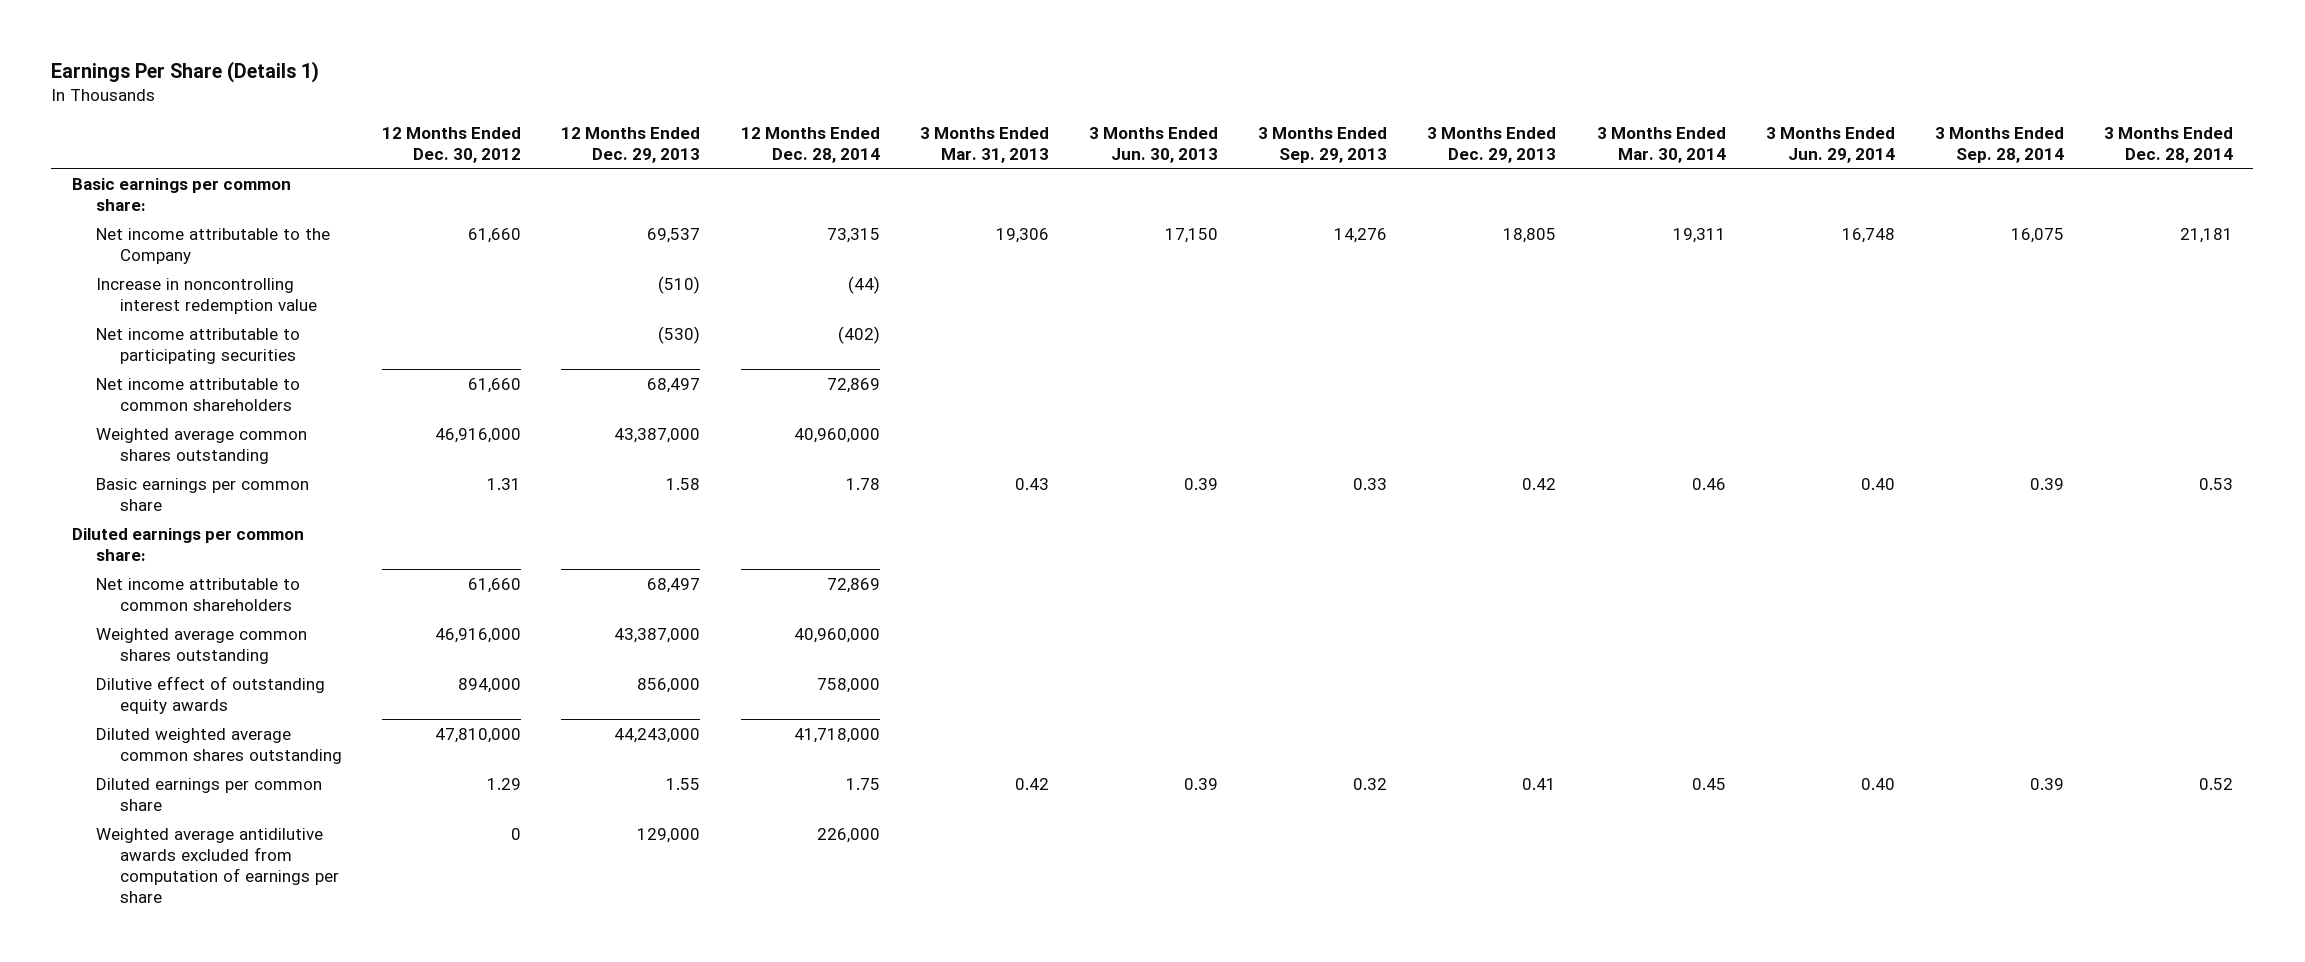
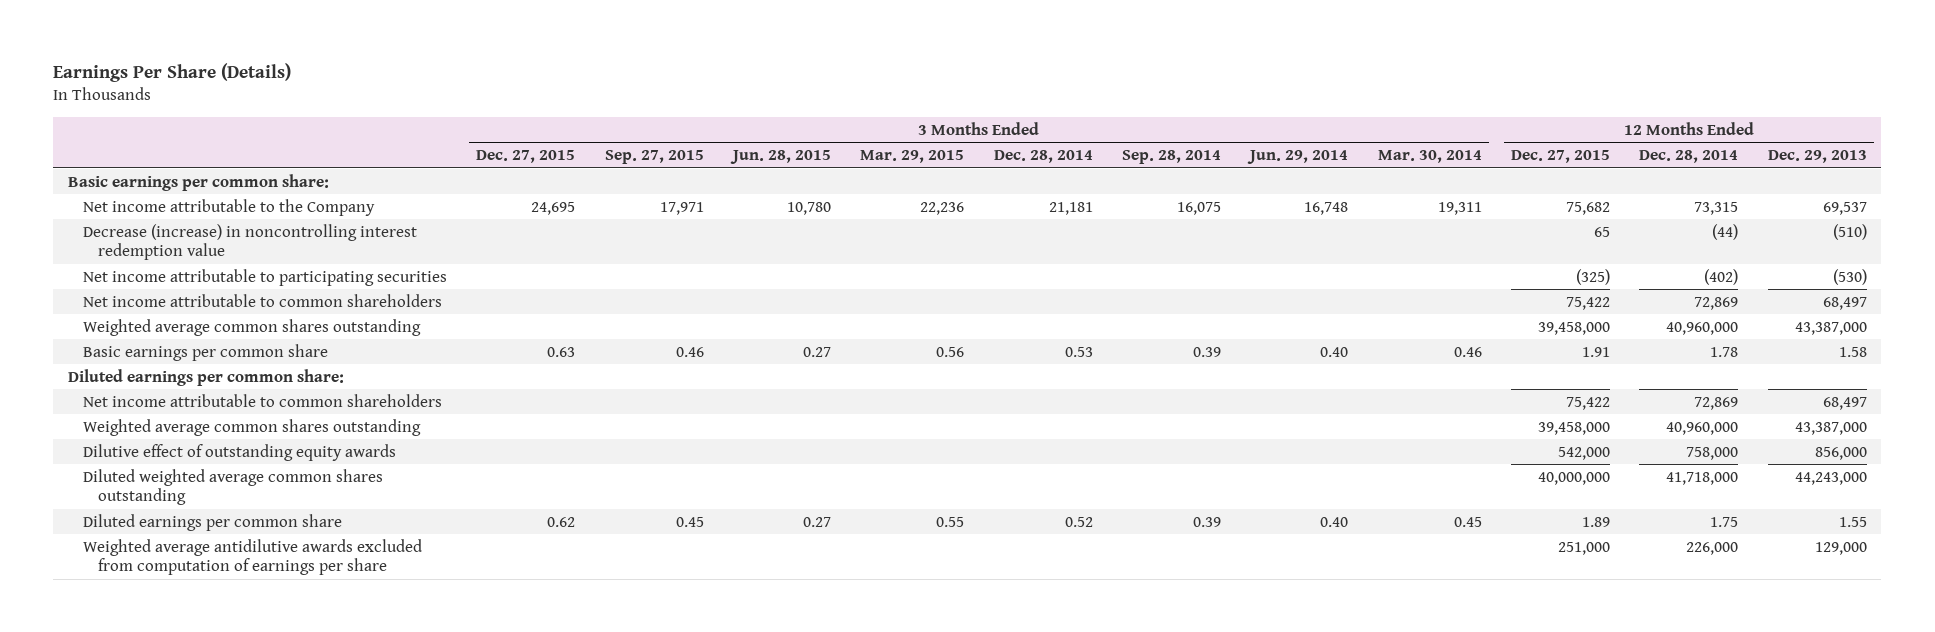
[51,60,320,83] Earnings Per Share (Details 1) -> [53,63,292,83] Earnings Per Share (Details)
[382,126,522,163] 12 Months Ended Dec. 30, 2012 -> none
[919,126,1049,163] 3 Months Ended Mar. 31, 2013 -> none
[1089,126,1219,163] 3 Months Ended Jun. 30, 2013 -> none
[1258,126,1388,163] 3 Months Ended Sep. 29, 2013 -> none
[1427,126,1557,163] 3 Months Ended Dec. 29, 2013 -> none
none -> [476,149,576,163] Dec. 27, 2015
none -> [604,149,704,164] Sep. 27, 2015
none -> [730,149,832,164] Jun. 28, 2015
none -> [860,149,965,163] Mar. 29, 2015
none -> [1511,149,1611,163] Dec. 27, 2015
[95,277,317,314] Increase in noncontrolling interest redemption value -> [83,223,418,261] Decrease (increase) in noncontrolling interest redemption value

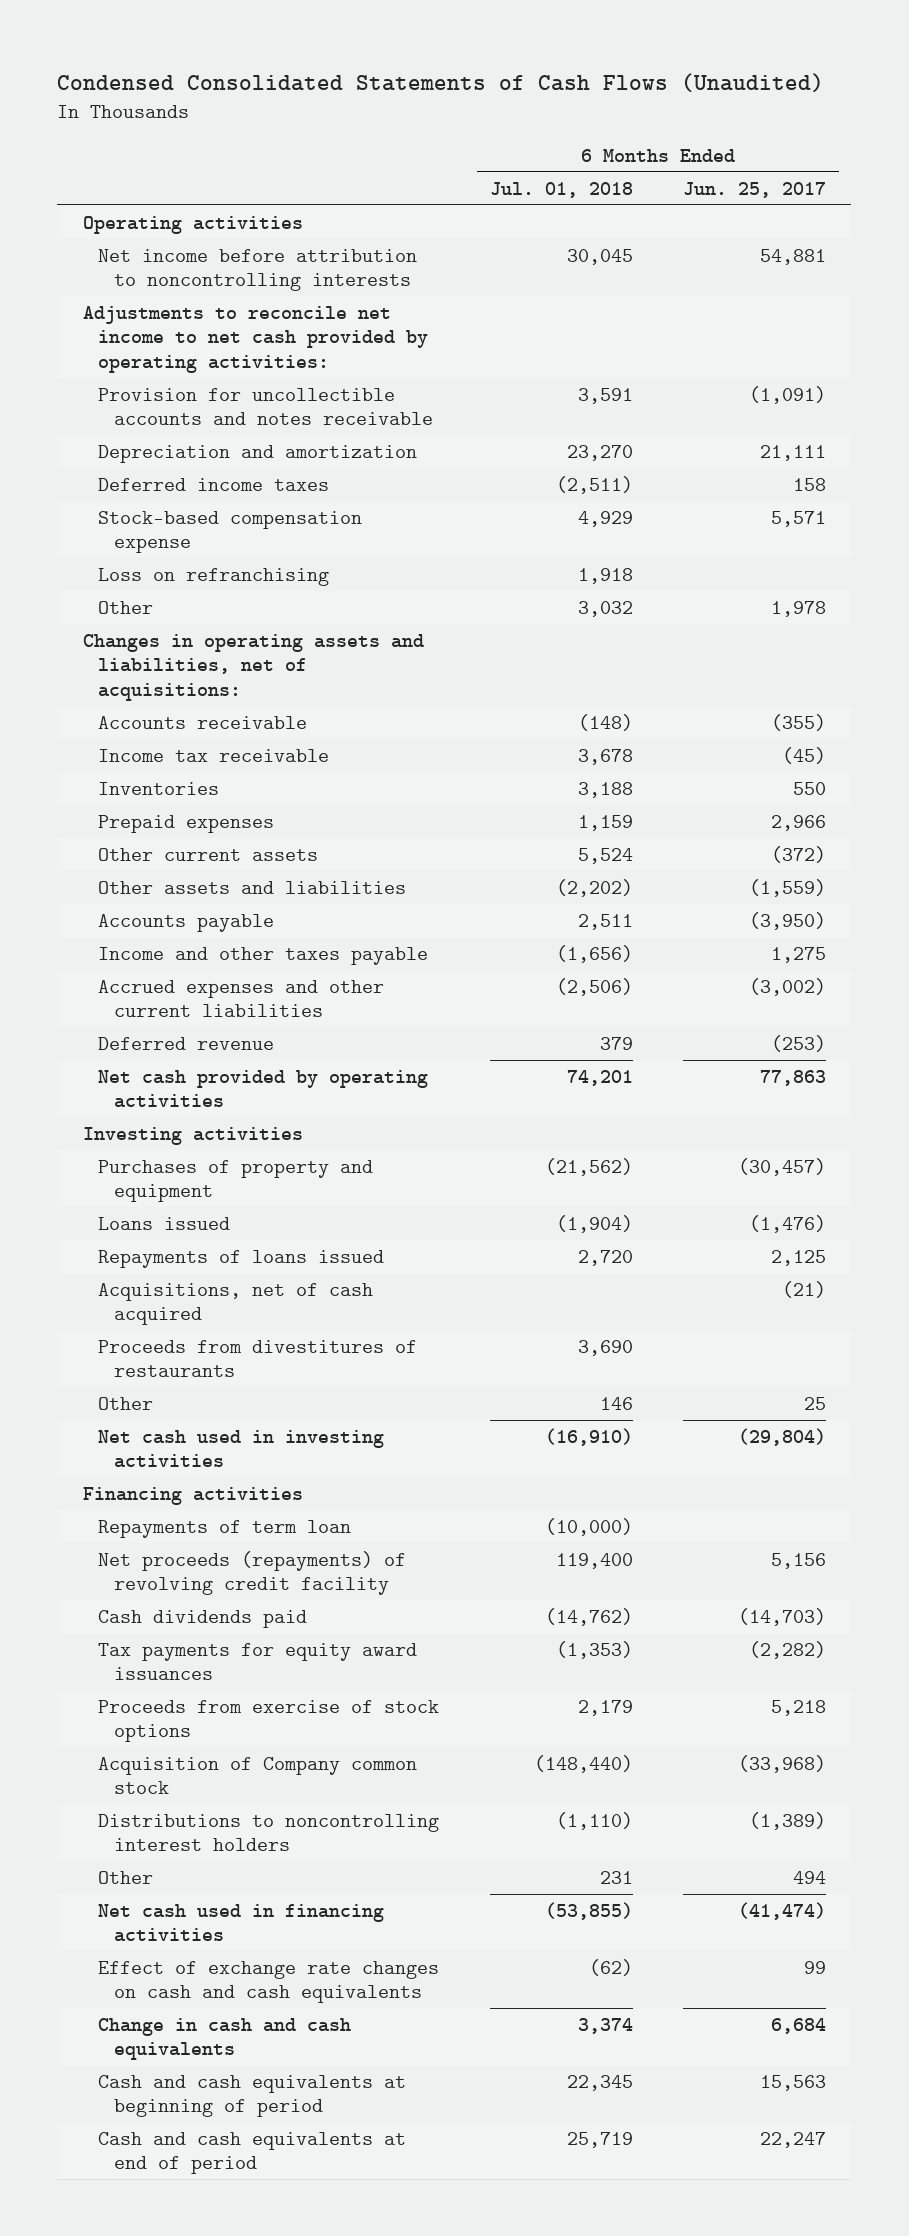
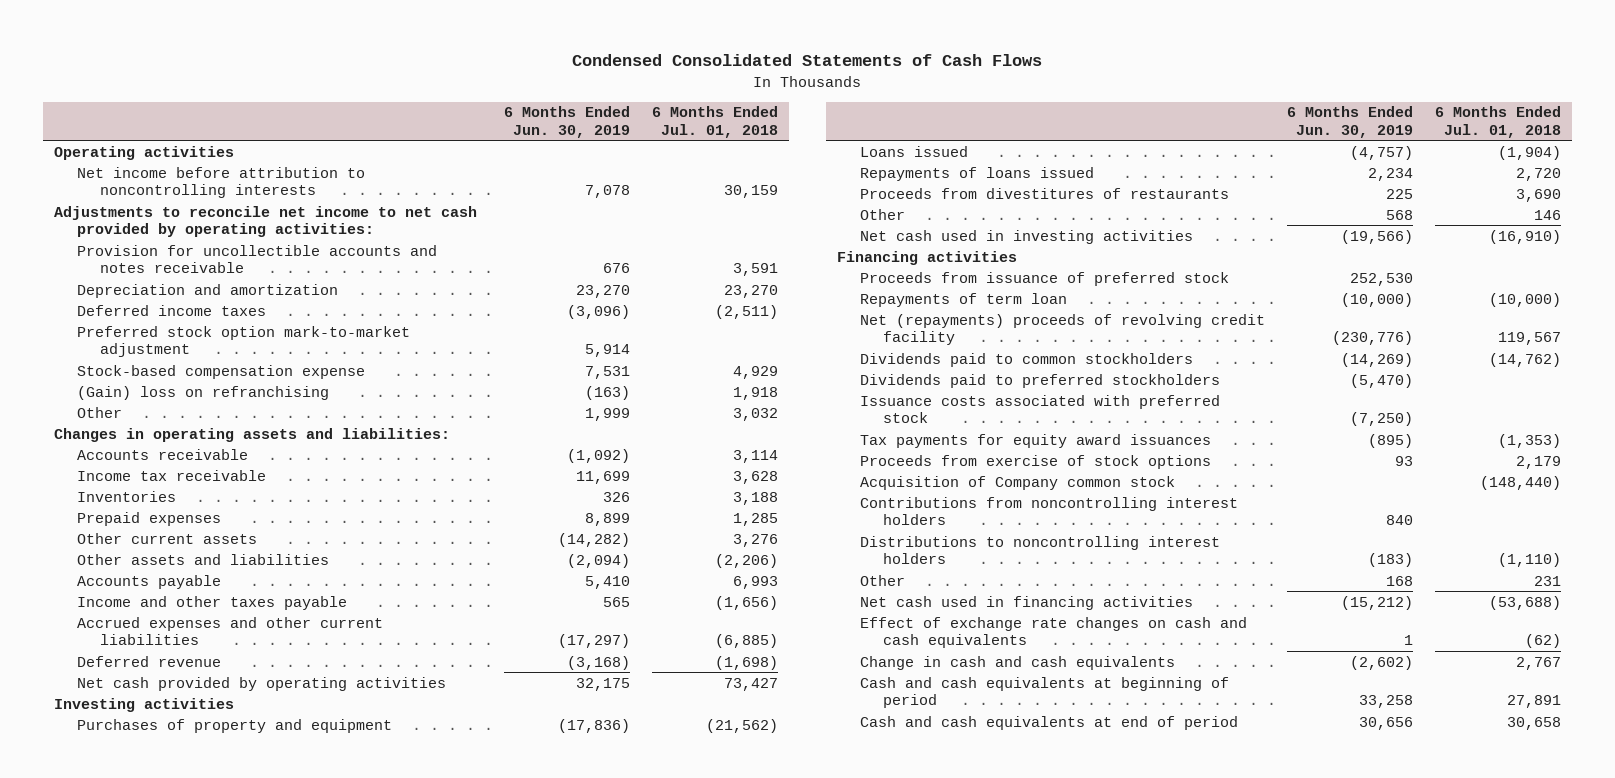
[57,72,825,92] Condensed Consolidated Statements of Cash Flows (Unaudited) -> [572,54,1043,67] Condensed Consolidated Statements of Cash Flows
[683,181,827,198] Jun. 25, 2017 -> none
none -> [503,106,630,138] 6 Months Ended Jun. 30, 2019
[566,248,633,265] 30,045 -> [723,184,778,198] 30,159
none -> [76,325,410,357] Preferred stock option mark-to-market adjustment
[98,567,330,586] Loss on refranchising -> [76,385,329,400] (Gain) loss on refranchising
[82,633,424,701] Changes in operating assets and liabilities, net of acquisitions: -> [54,427,451,442] Changes in operating assets and liabilities:
[577,713,633,731] (148) -> [732,449,778,463] 3,114
[577,748,633,765] 3,678 -> [732,470,778,484] 3,628
[577,814,633,831] 1,159 -> [732,512,778,526] 1,285
[577,847,633,864] 5,524 -> [732,533,778,547] 3,276
[555,878,633,897] (2,202) -> [714,553,778,568] (2,206)
[577,913,633,930] 2,511 -> [732,575,778,589] 6,993
[555,977,633,996] (2,506) -> [714,633,778,648] (6,885)
[599,1036,633,1050] 379 -> [714,655,778,670] (1,698)
[566,1069,633,1086] 74,201 -> [723,677,778,691] 73,427
[98,1282,374,1326] Acquisitions, net of cash acquired -> none
none -> [859,271,1229,286] Proceeds from issuance of preferred stock
[98,1550,407,1596] Net proceeds (repayments) of revolving credit facility -> [859,313,1265,345] Net (repayments) proceeds of revolving credit facility
[555,1552,633,1569] 119,400 -> [1497,331,1561,345] 119,567
[98,1609,308,1628] Cash dividends paid -> [859,352,1193,367] Dividends paid to common stockholders
none -> [859,373,1220,388] Dividends paid to preferred stockholders
none -> [859,394,1220,423] Issuance costs associated with preferred stock
none -> [859,496,1238,525] Contributions from noncontrolling interest holders
[544,1901,633,1920] (53,855) -> [1488,595,1561,610] (53,688)
[577,2017,633,2034] 3,374 -> [1515,656,1561,670] 2,767
[566,2074,633,2091] 22,345 -> [1506,694,1561,708] 27,891
[566,2131,633,2148] 25,719 -> [1506,716,1561,730] 30,658

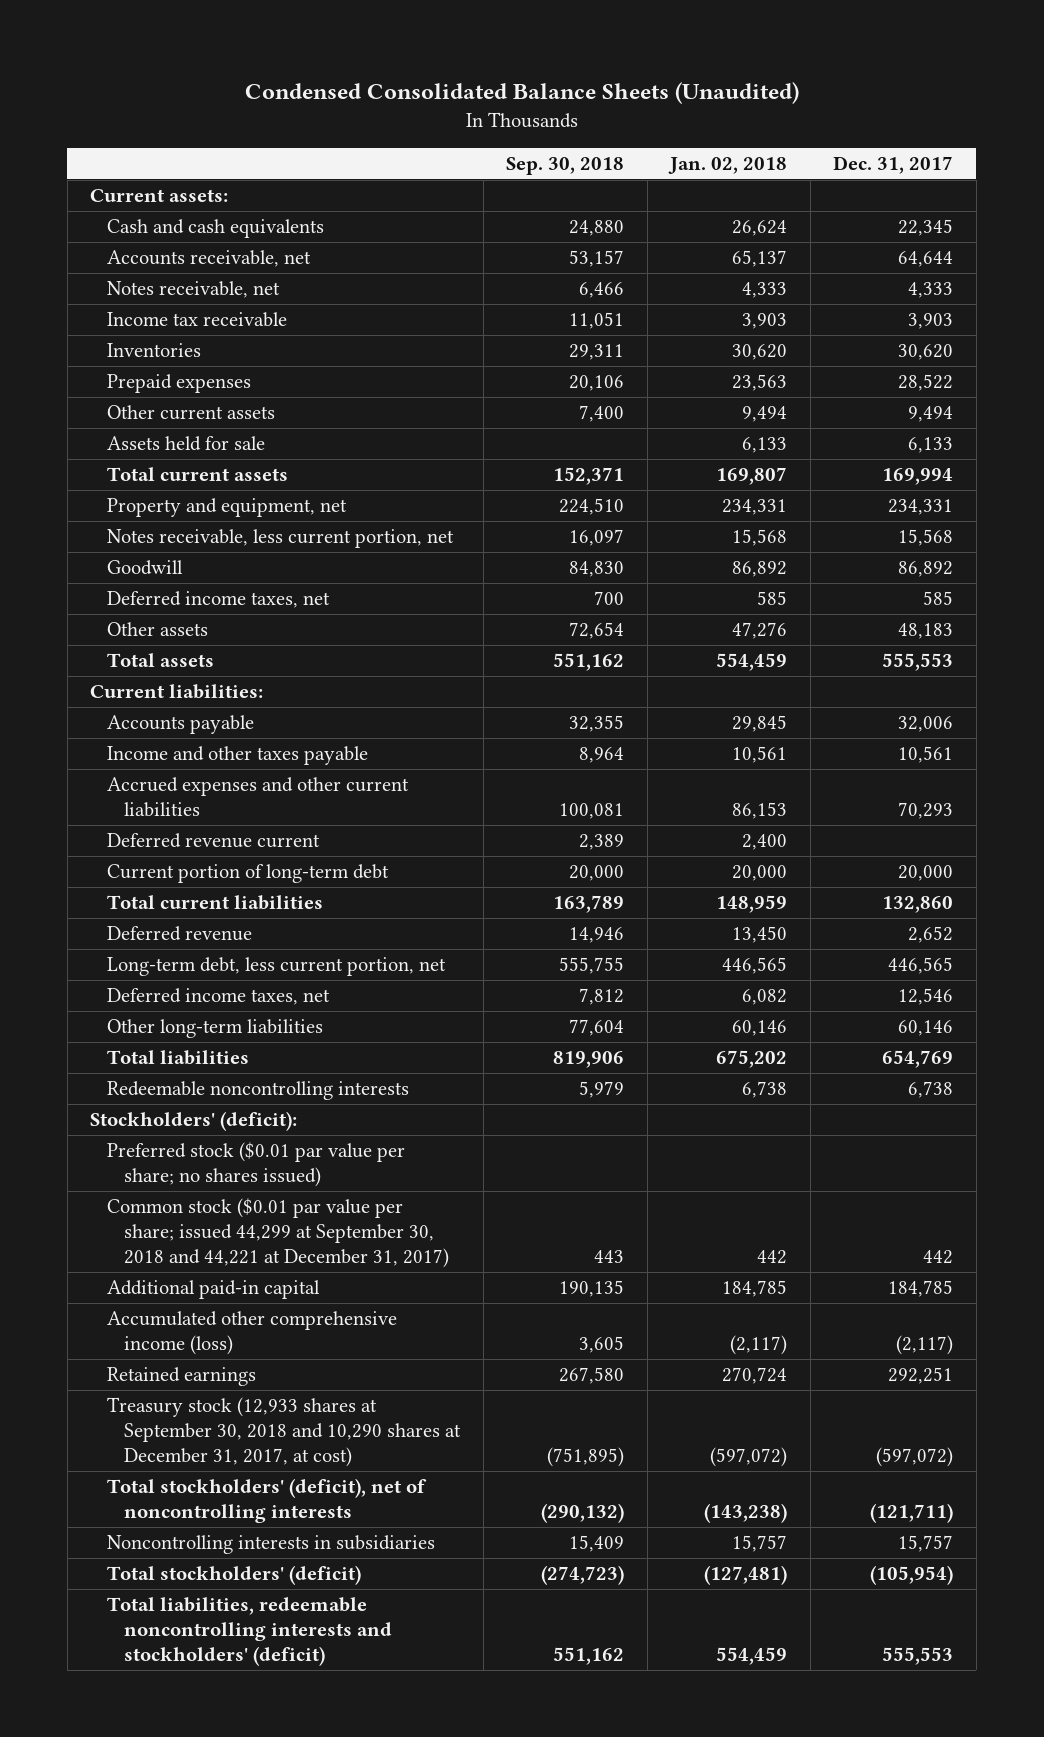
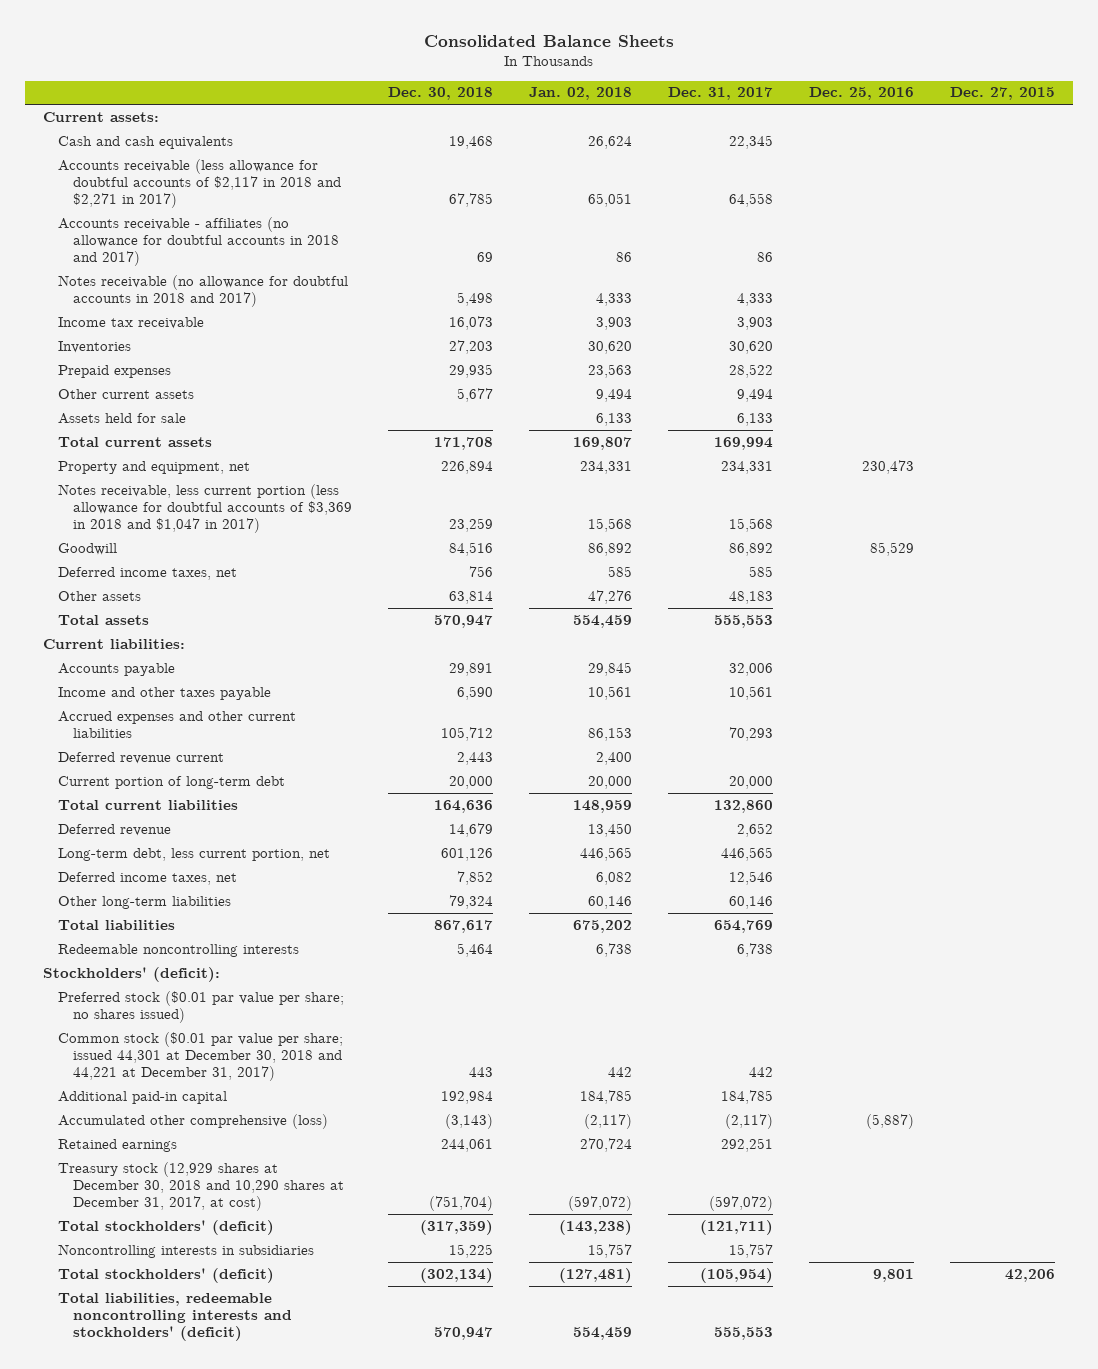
[244,82,799,105] Condensed Consolidated Balance Sheets (Unaudited) -> [423,35,674,48] Consolidated Balance Sheets
[506,156,625,175] Sep. 30, 2018 -> none
none -> [387,87,493,101] Dec. 30, 2018
none -> [808,87,914,101] Dec. 25, 2016
none -> [949,87,1055,101] Dec. 27, 2015
[107,250,312,268] Accounts receivable, net -> none
none -> [57,158,341,208] Accounts receivable (less allowance for doubtful accounts of $2,117 in 2018 and $2,271 in 2017)
none -> [57,216,339,266] Accounts receivable - affiliates (no allowance for doubtful accounts in 2018 and 2017)
[107,281,281,299] Notes receivable, net -> [57,274,348,307] Notes receivable (no allowance for doubtful accounts in 2018 and 2017)
[107,529,455,549] Notes receivable, less current portion, net -> [57,483,352,533] Notes receivable, less current portion (less allowance for doubtful accounts of $3,369 in 2018 and $1,047 in 2017)
[107,1198,450,1268] Common stock ($0.01 par value per share; issued 44,299 at September 30, 2018 and 44,221 at December 31, 2017) -> [57,1031,343,1081] Common stock ($0.01 par value per share; issued 44,301 at December 30, 2018 and 44,221 at December 31, 2017)
[107,1311,398,1355] Accumulated other comprehensive income (loss) -> [57,1113,328,1129] Accumulated other comprehensive (loss)
[107,1397,462,1467] Treasury stock (12,933 shares at September 30, 2018 and 10,290 shares at December 31, 2017, at cost) -> [57,1161,344,1211] Treasury stock (12,929 shares at December 30, 2018 and 10,290 shares at December 31, 2017, at cost)
[107,1478,428,1523] Total stockholders' (deficit), net of noncontrolling interests -> [57,1219,274,1235] Total stockholders' (deficit)

